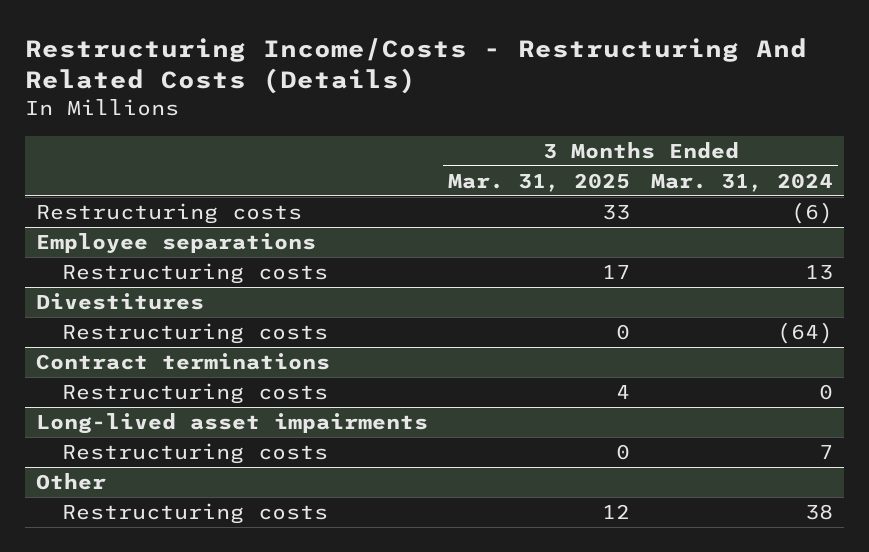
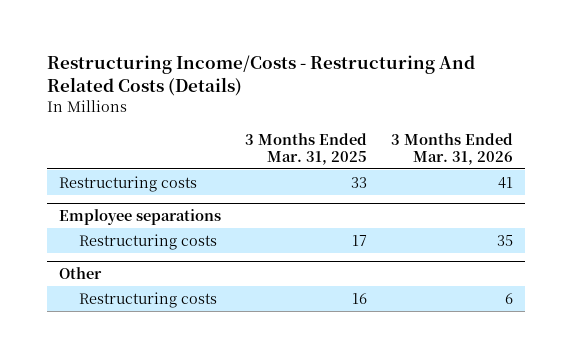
[651,172,834,192] Mar. 31, 2024 -> none
none -> [390,132,513,165] 3 Months Ended Mar. 31, 2026
[35,293,204,311] Divestitures -> none
[61,323,328,345] Restructuring costs -> none
[35,353,330,371] Contract terminations -> none
[61,383,328,405] Restructuring costs -> none
[35,413,428,435] Long-lived asset impairments -> none
[61,443,328,465] Restructuring costs -> none
[602,504,631,520] 12 -> [351,292,367,304] 16

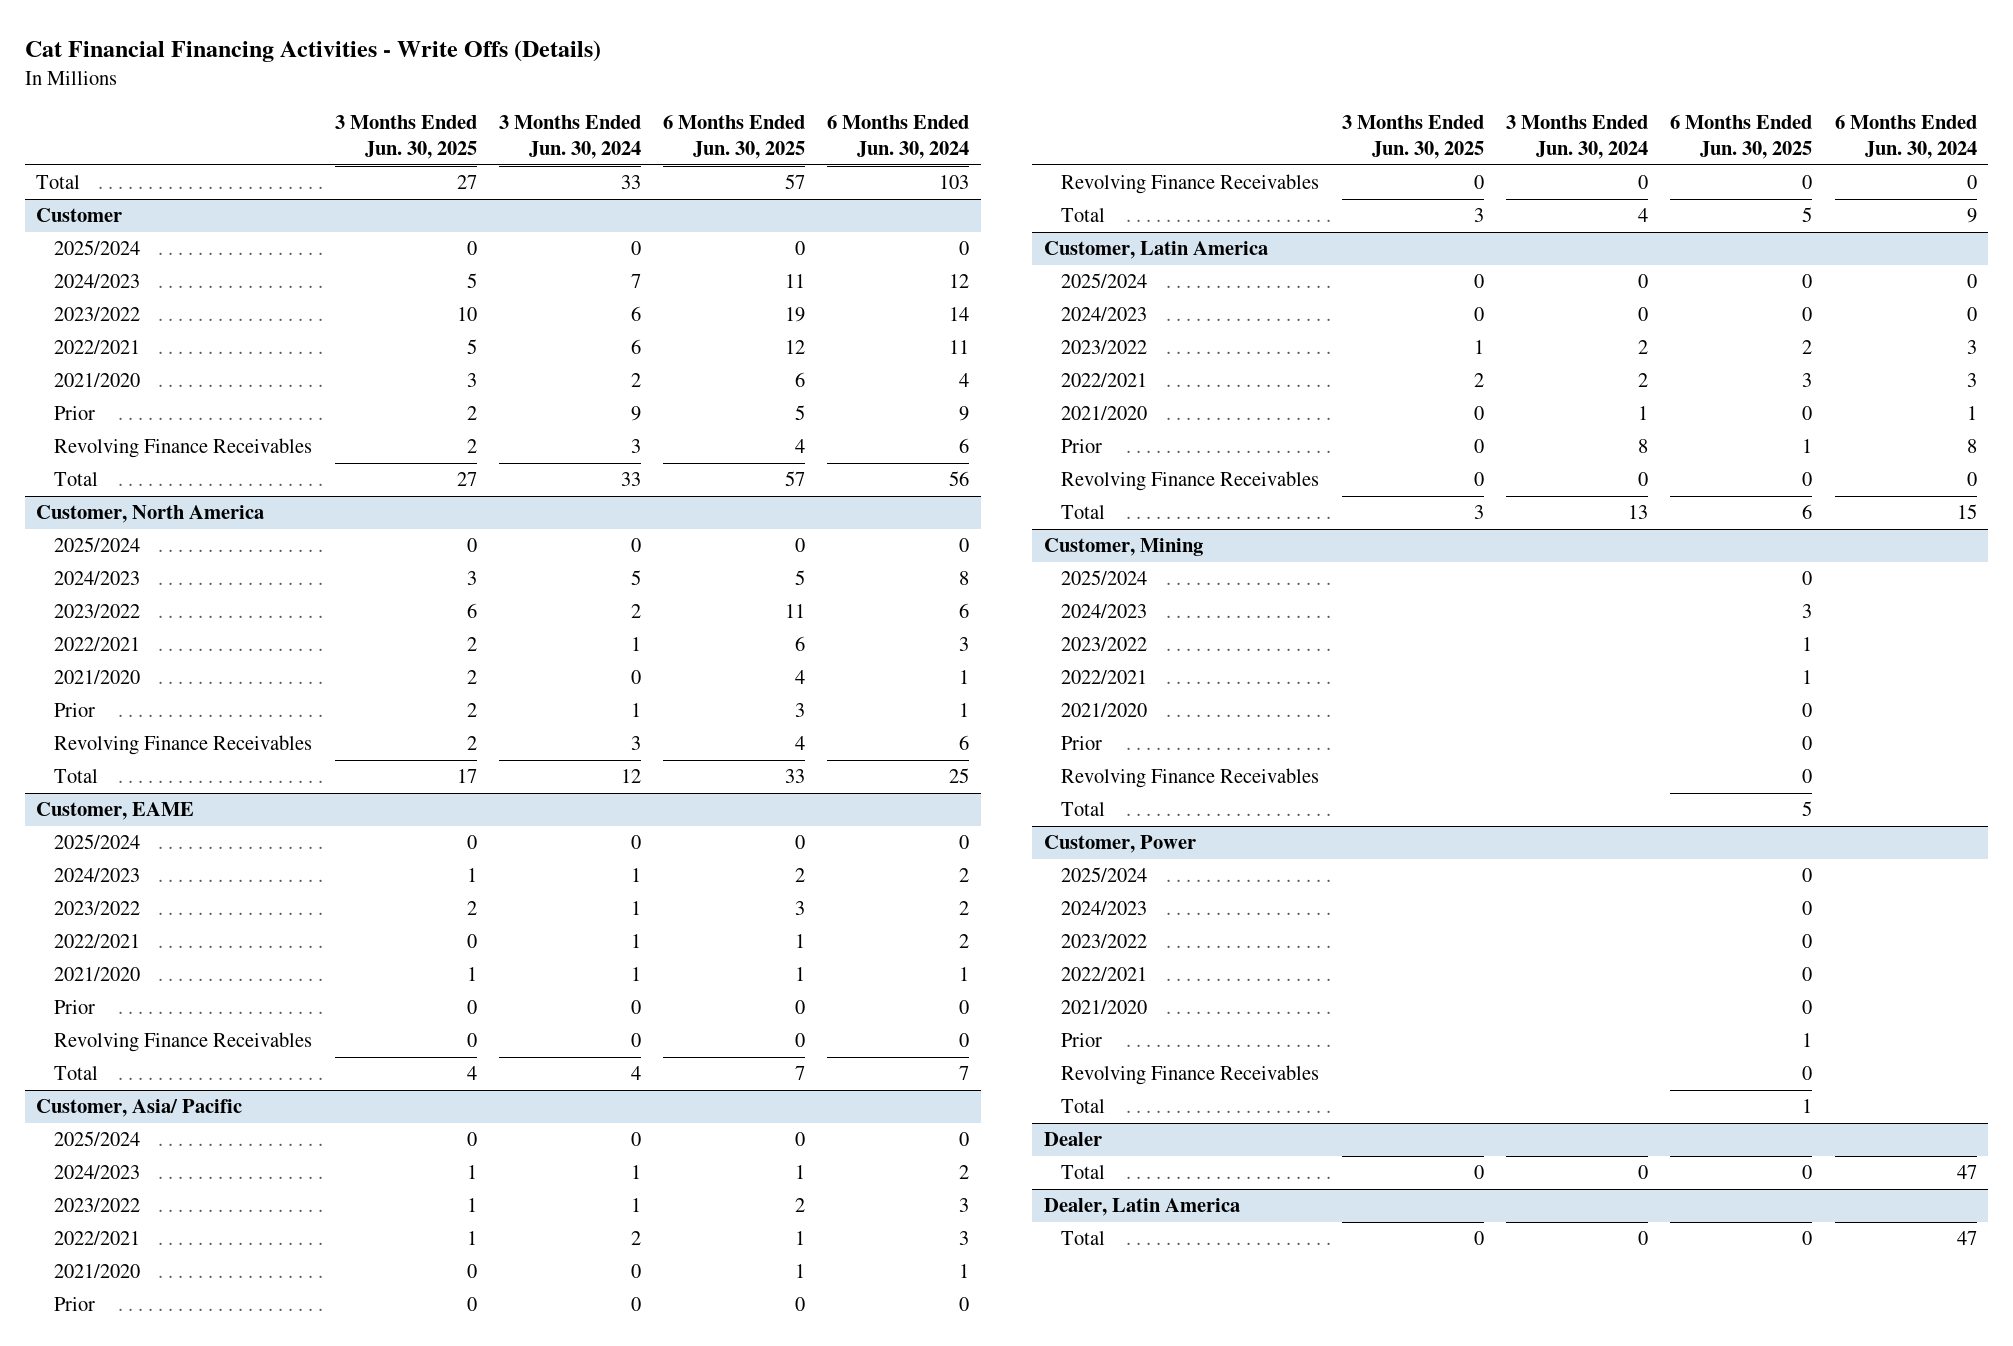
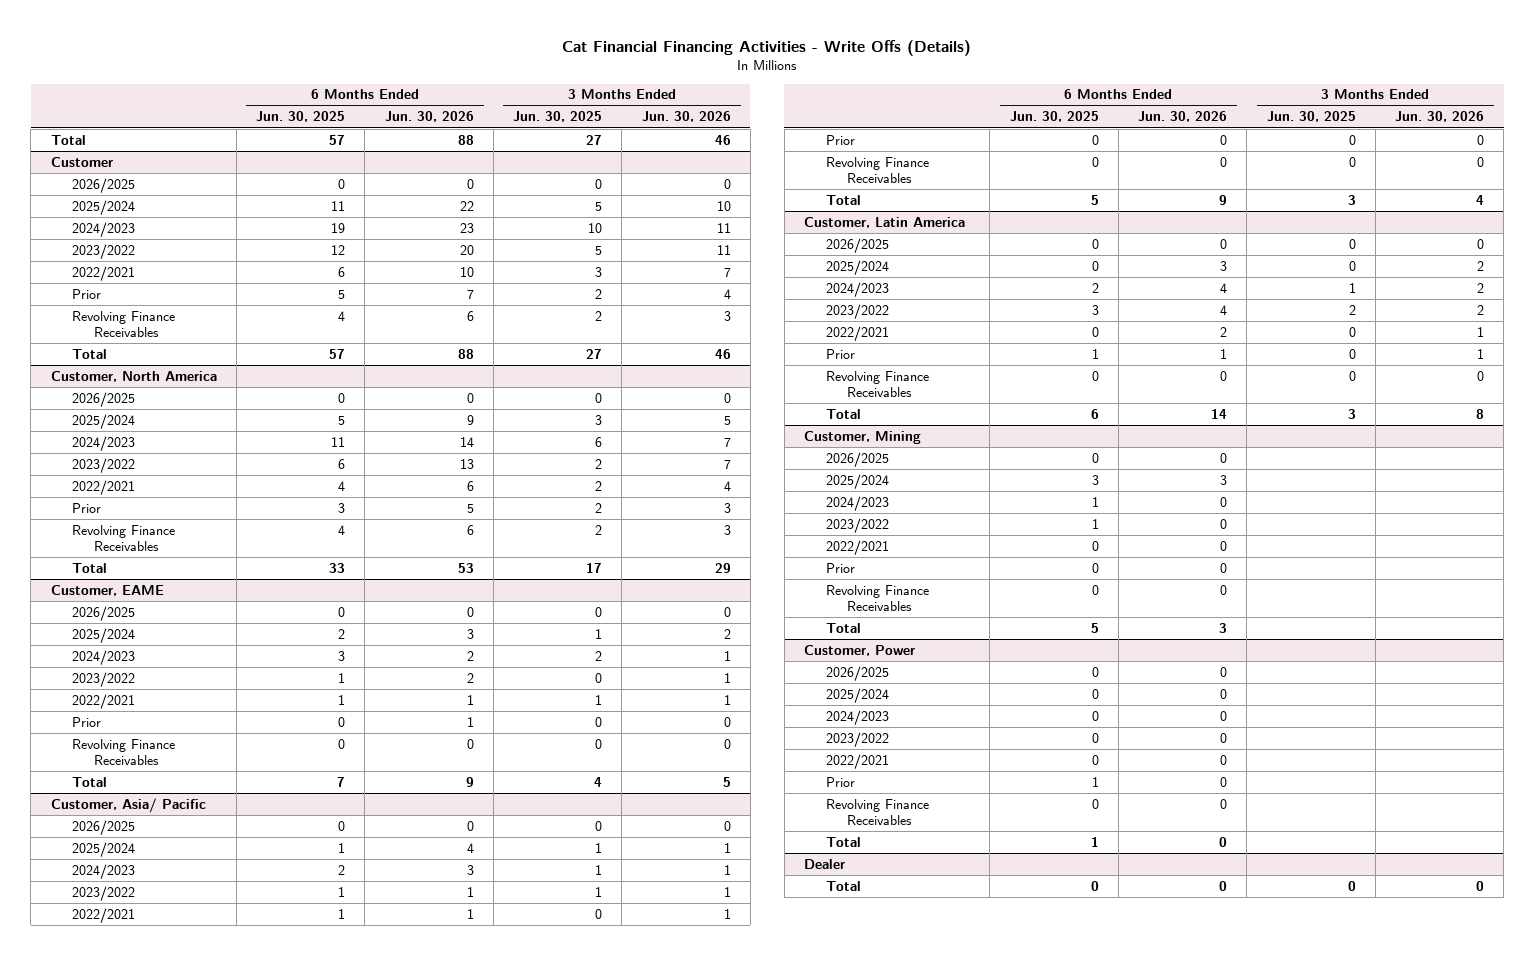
[498,115,641,159] 3 Months Ended Jun. 30, 2024 -> none
[827,115,970,159] 6 Months Ended Jun. 30, 2024 -> none
none -> [384,111,474,123] Jun. 30, 2026
none -> [641,111,731,123] Jun. 30, 2026
[54,373,141,388] 2021/2020 -> none
none -> [72,177,136,193] 2026/2025
[466,241,477,256] 0 -> [595,201,603,211] 5
[795,241,806,256] 0 -> [331,200,346,211] 11
[466,273,477,289] 5 -> [588,222,603,233] 10
[785,274,806,289] 11 -> [331,222,346,233] 19
[456,307,477,322] 10 -> [595,245,603,255] 5
[785,307,806,323] 19 -> [331,244,346,255] 12
[466,339,477,355] 5 -> [595,266,603,277] 3
[785,340,806,355] 12 -> [338,266,346,277] 6
[54,670,141,685] 2021/2020 -> none
none -> [72,391,136,407] 2026/2025
[466,538,477,553] 0 -> [595,414,603,425] 3
[795,538,806,553] 0 -> [338,415,346,425] 5
[466,571,477,586] 3 -> [595,436,603,447] 6
[795,570,806,586] 5 -> [331,436,346,447] 11
[466,603,477,619] 6 -> [595,458,603,469] 2
[785,604,806,619] 11 -> [338,458,346,469] 6
[795,636,806,652] 6 -> [338,480,346,491] 4
[54,967,141,982] 2021/2020 -> none
none -> [72,605,136,621] 2026/2025
[466,835,477,850] 0 -> [595,628,603,639] 1
[795,835,806,850] 0 -> [338,628,346,639] 2
[466,868,477,883] 1 -> [595,650,603,661] 2
[795,868,806,883] 2 -> [338,650,346,661] 3
[466,901,477,916] 2 -> [595,672,603,683] 0
[795,901,806,916] 3 -> [338,672,346,683] 1
[466,934,477,949] 0 -> [595,694,603,705] 1
[54,1264,141,1279] 2021/2020 -> none
none -> [72,819,136,835] 2026/2025
[466,1132,477,1147] 0 -> [595,842,603,853] 1
[795,1132,806,1147] 0 -> [338,842,346,853] 1
[795,1165,806,1180] 1 -> [338,864,346,875] 2
[795,1198,806,1213] 2 -> [338,886,346,897] 1
[466,1231,477,1246] 1 -> [595,908,603,919] 0
none -> [825,237,889,253] 2026/2025
[1061,406,1148,421] 2021/2020 -> none
[1473,307,1484,322] 0 -> [1348,282,1356,293] 1
[1802,307,1813,322] 0 -> [1091,282,1099,293] 2
[1473,340,1484,355] 1 -> [1348,304,1356,315] 2
[1802,340,1813,355] 2 -> [1091,304,1099,315] 3
[1473,373,1484,388] 2 -> [1348,326,1356,337] 0
[1802,373,1813,388] 3 -> [1091,326,1099,337] 0
none -> [825,451,889,467] 2026/2025
[1802,571,1813,586] 0 -> [1091,474,1099,485] 3
[1802,604,1813,619] 3 -> [1091,496,1099,507] 1
[1061,703,1148,718] 2021/2020 -> none
[1802,670,1813,685] 1 -> [1091,540,1099,551] 0
none -> [825,665,889,681] 2026/2025
[1061,1000,1148,1015] 2021/2020 -> none
[1043,1198,1240,1217] Dealer, Latin America -> none
[1061,1231,1106,1246] Total -> none

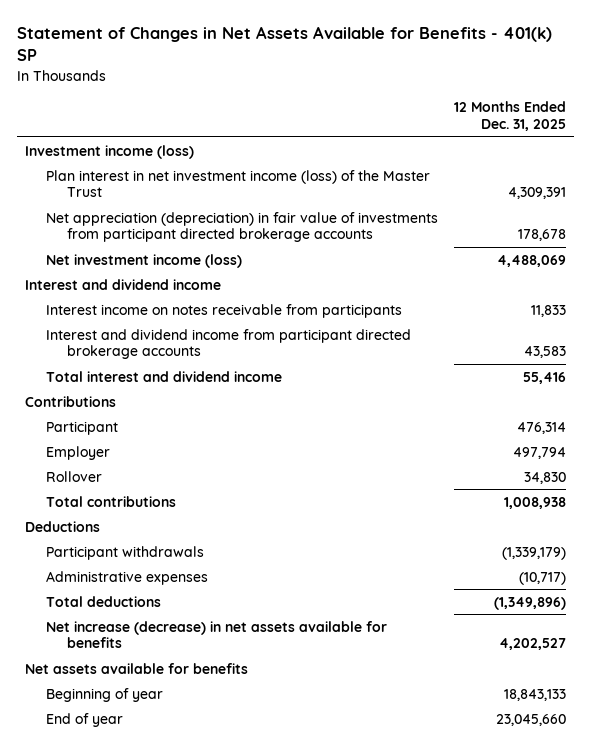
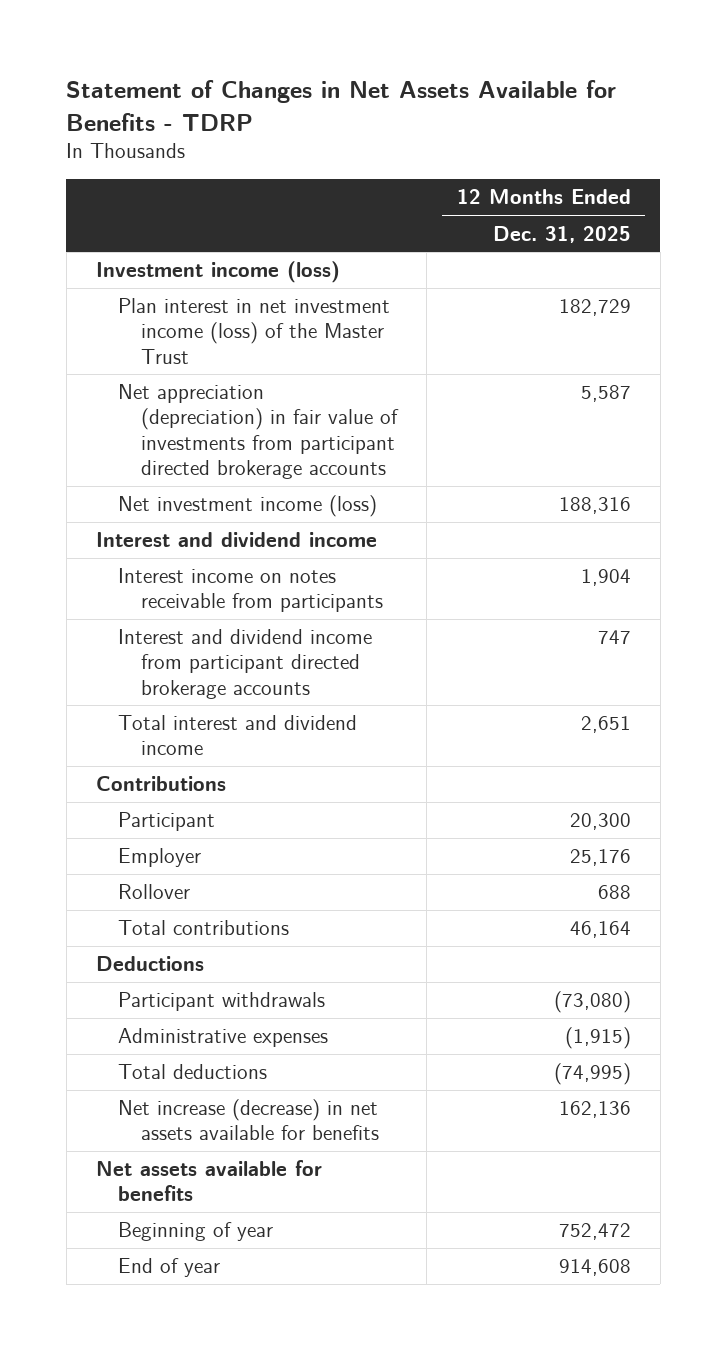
[17,26,553,62] Statement of Changes in Net Assets Available for Benefits - 401(k) SP -> [66,80,617,131] Statement of Changes in Net Assets Available for Benefits - TDRP
[508,187,567,200] 4,309,391 -> [558,299,631,317] 182,729
[518,229,567,242] 178,678 -> [580,385,631,403] 5,587
[497,254,567,267] 4,488,069 -> [558,497,631,515] 188,316
[531,304,567,317] 11,833 -> [580,569,631,587] 1,904
[524,346,567,359] 43,583 -> [597,630,631,645] 747
[523,371,567,384] 55,416 -> [580,716,631,734] 2,651
[517,421,567,434] 476,314 -> [569,813,631,831] 20,300
[513,446,567,459] 497,794 -> [569,849,631,867] 25,176
[524,471,567,484] 34,830 -> [597,885,631,900] 688
[504,496,567,509] 1,008,938 -> [569,921,631,939] 46,164
[502,546,567,560] (1,339,179) -> [553,991,631,1014] (73,080)
[519,571,567,585] (10,717) -> [564,1027,631,1050] (1,915)
[494,596,567,610] (1,349,896) -> [553,1063,631,1086] (74,995)
[499,638,567,651] 4,202,527 -> [558,1101,631,1119] 162,136
[504,688,567,701] 18,843,133 -> [558,1223,631,1241] 752,472
[496,713,567,726] 23,045,660 -> [558,1259,631,1277] 914,608

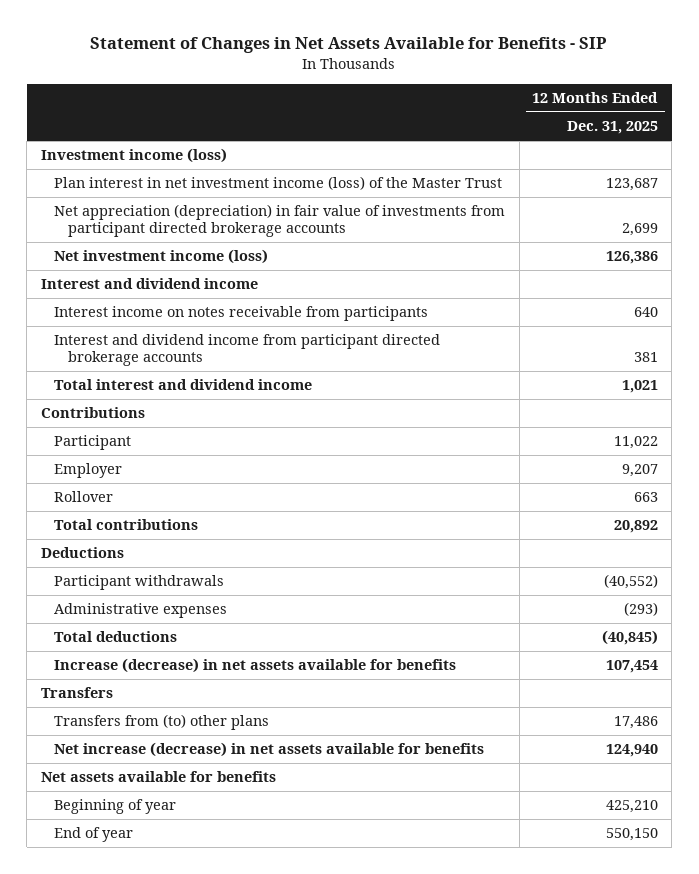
[66,80,617,131] Statement of Changes in Net Assets Available for Benefits - TDRP -> [90,37,608,54] Statement of Changes in Net Assets Available for Benefits - SIP
[558,299,631,317] 182,729 -> [605,178,658,192] 123,687
[580,385,631,403] 5,587 -> [621,223,658,237] 2,699
[558,497,631,515] 188,316 -> [605,251,658,265] 126,386
[580,569,631,587] 1,904 -> [633,307,658,318] 640
[597,630,631,645] 747 -> [633,352,658,363] 381
[580,716,631,734] 2,651 -> [621,380,658,394] 1,021
[569,813,631,831] 20,300 -> [613,436,658,450] 11,022
[569,849,631,867] 25,176 -> [621,464,658,478] 9,207
[597,885,631,900] 688 -> [633,492,658,503] 663
[569,921,631,939] 46,164 -> [613,520,658,534] 20,892
[553,991,631,1014] (73,080) -> [603,574,658,590] (40,552)
[564,1027,631,1050] (1,915) -> [623,602,658,617] (293)
[553,1063,631,1086] (74,995) -> [601,630,658,646] (40,845)
none -> [54,658,457,674] Increase (decrease) in net assets available for benefits
none -> [40,687,113,699] Transfers
none -> [54,714,270,731] Transfers from (to) other plans
[558,1101,631,1119] 162,136 -> [605,744,658,758] 124,940
[558,1223,631,1241] 752,472 -> [605,800,658,814] 425,210
[558,1259,631,1277] 914,608 -> [605,828,658,842] 550,150

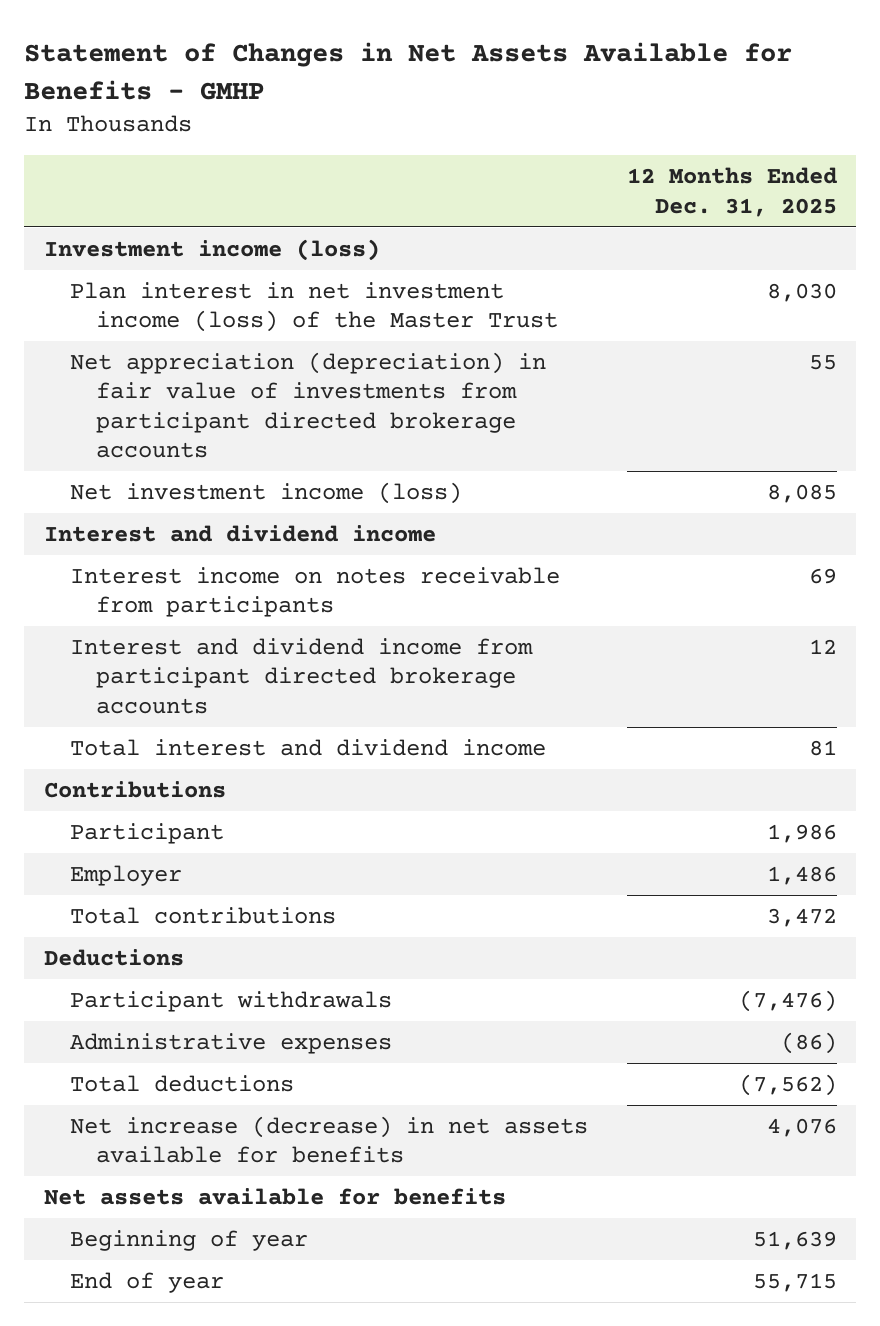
[90,37,608,54] Statement of Changes in Net Assets Available for Benefits - SIP -> [23,42,792,100] Statement of Changes in Net Assets Available for Benefits - GMHP
[605,178,658,192] 123,687 -> [766,283,837,303] 8,030
[621,223,658,237] 2,699 -> [808,355,837,371] 55
[605,251,658,265] 126,386 -> [766,484,837,504] 8,085
[633,307,658,318] 640 -> [808,568,837,585] 69
[633,352,658,363] 381 -> [808,639,837,655] 12
[621,380,658,394] 1,021 -> [808,740,837,757] 81
[54,491,114,503] Rollover -> none
[613,436,658,450] 11,022 -> [766,824,837,844] 1,986
[621,464,658,478] 9,207 -> [766,866,837,886] 1,486
[613,520,658,534] 20,892 -> [766,908,837,928] 3,472
[40,687,113,699] Transfers -> none
[54,714,270,731] Transfers from (to) other plans -> none
[54,742,485,758] Net increase (decrease) in net assets available for benefits -> none
[603,574,658,590] (40,552) -> [738,990,837,1013] (7,476)
[623,602,658,617] (293) -> [780,1032,837,1055] (86)
[601,630,658,646] (40,845) -> [738,1074,837,1097] (7,562)
[54,658,457,674] Increase (decrease) in net assets available for benefits -> [69,1116,588,1164] Net increase (decrease) in net assets available for benefits
[605,660,658,674] 107,454 -> [766,1118,837,1138] 4,076
[605,800,658,814] 425,210 -> [752,1231,837,1251] 51,639
[605,828,658,842] 550,150 -> [752,1273,837,1293] 55,715

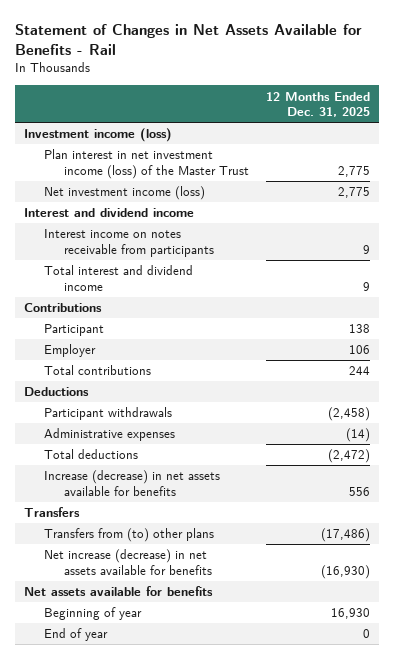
[23,42,792,100] Statement of Changes in Net Assets Available for Benefits - GMHP -> [14,23,362,55] Statement of Changes in Net Assets Available for Benefits - Rail
[69,352,546,459] Net appreciation (depreciation) in fair value of investments from participant directed brokerage accounts -> none
[766,283,837,303] 8,030 -> [338,165,371,177] 2,775
[766,484,837,504] 8,085 -> [338,187,371,199] 2,775
[69,638,533,714] Interest and dividend income from participant directed brokerage accounts -> none
[808,568,837,585] 69 -> [363,244,371,254] 9
[808,740,837,757] 81 -> [363,281,371,291] 9
[766,824,837,844] 1,986 -> [349,324,371,334] 138
[766,866,837,886] 1,486 -> [349,345,371,355] 106
[766,908,837,928] 3,472 -> [349,366,371,376] 244
[738,990,837,1013] (7,476) -> [328,407,371,422] (2,458)
[780,1032,837,1055] (86) -> [346,428,371,443] (14)
[738,1074,837,1097] (7,562) -> [328,449,371,464] (2,472)
none -> [43,470,220,496] Increase (decrease) in net assets available for benefits
none -> [23,507,80,518] Transfers
none -> [43,528,214,543] Transfers from (to) other plans
[766,1118,837,1138] 4,076 -> [321,564,371,579] (16,930)
[752,1231,837,1251] 51,639 -> [331,608,371,620] 16,930
[752,1273,837,1293] 55,715 -> [363,629,371,639] 0

